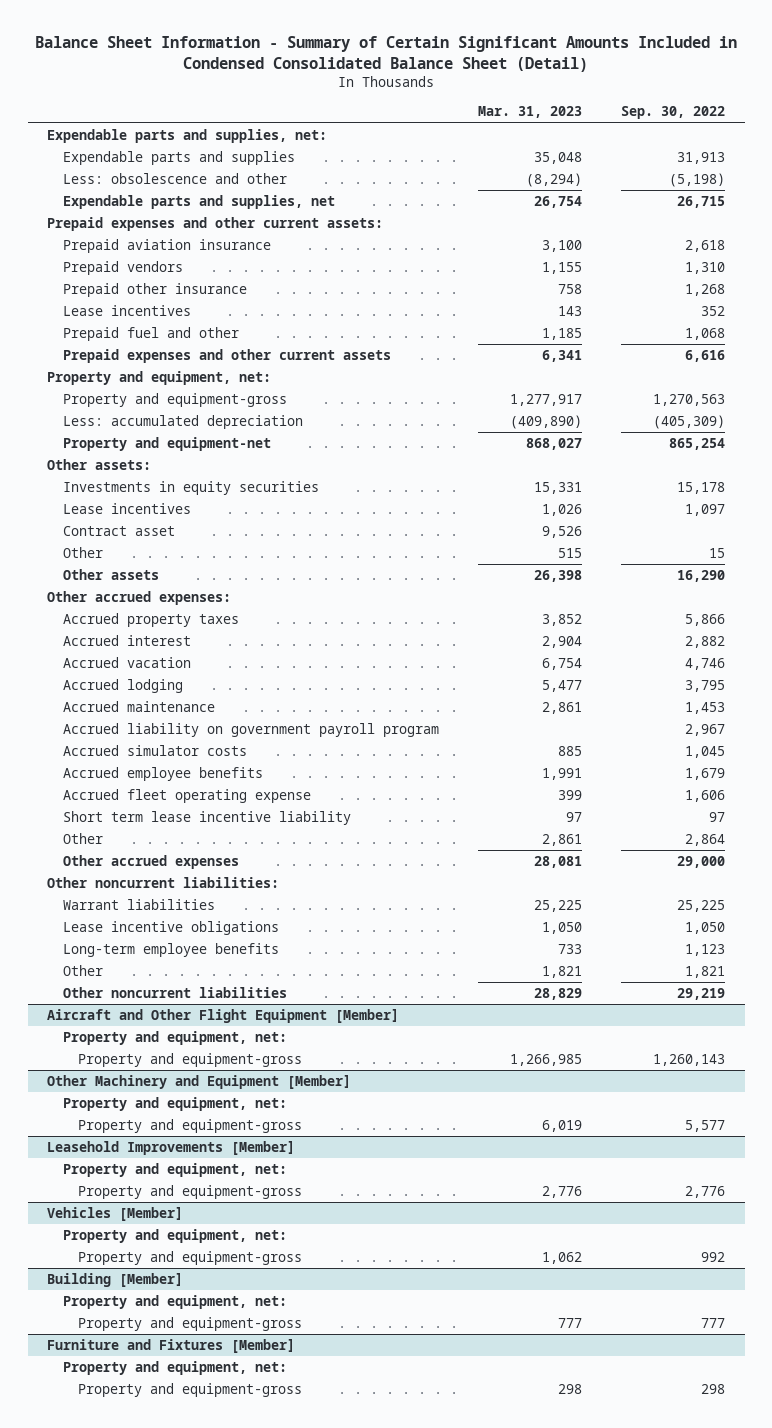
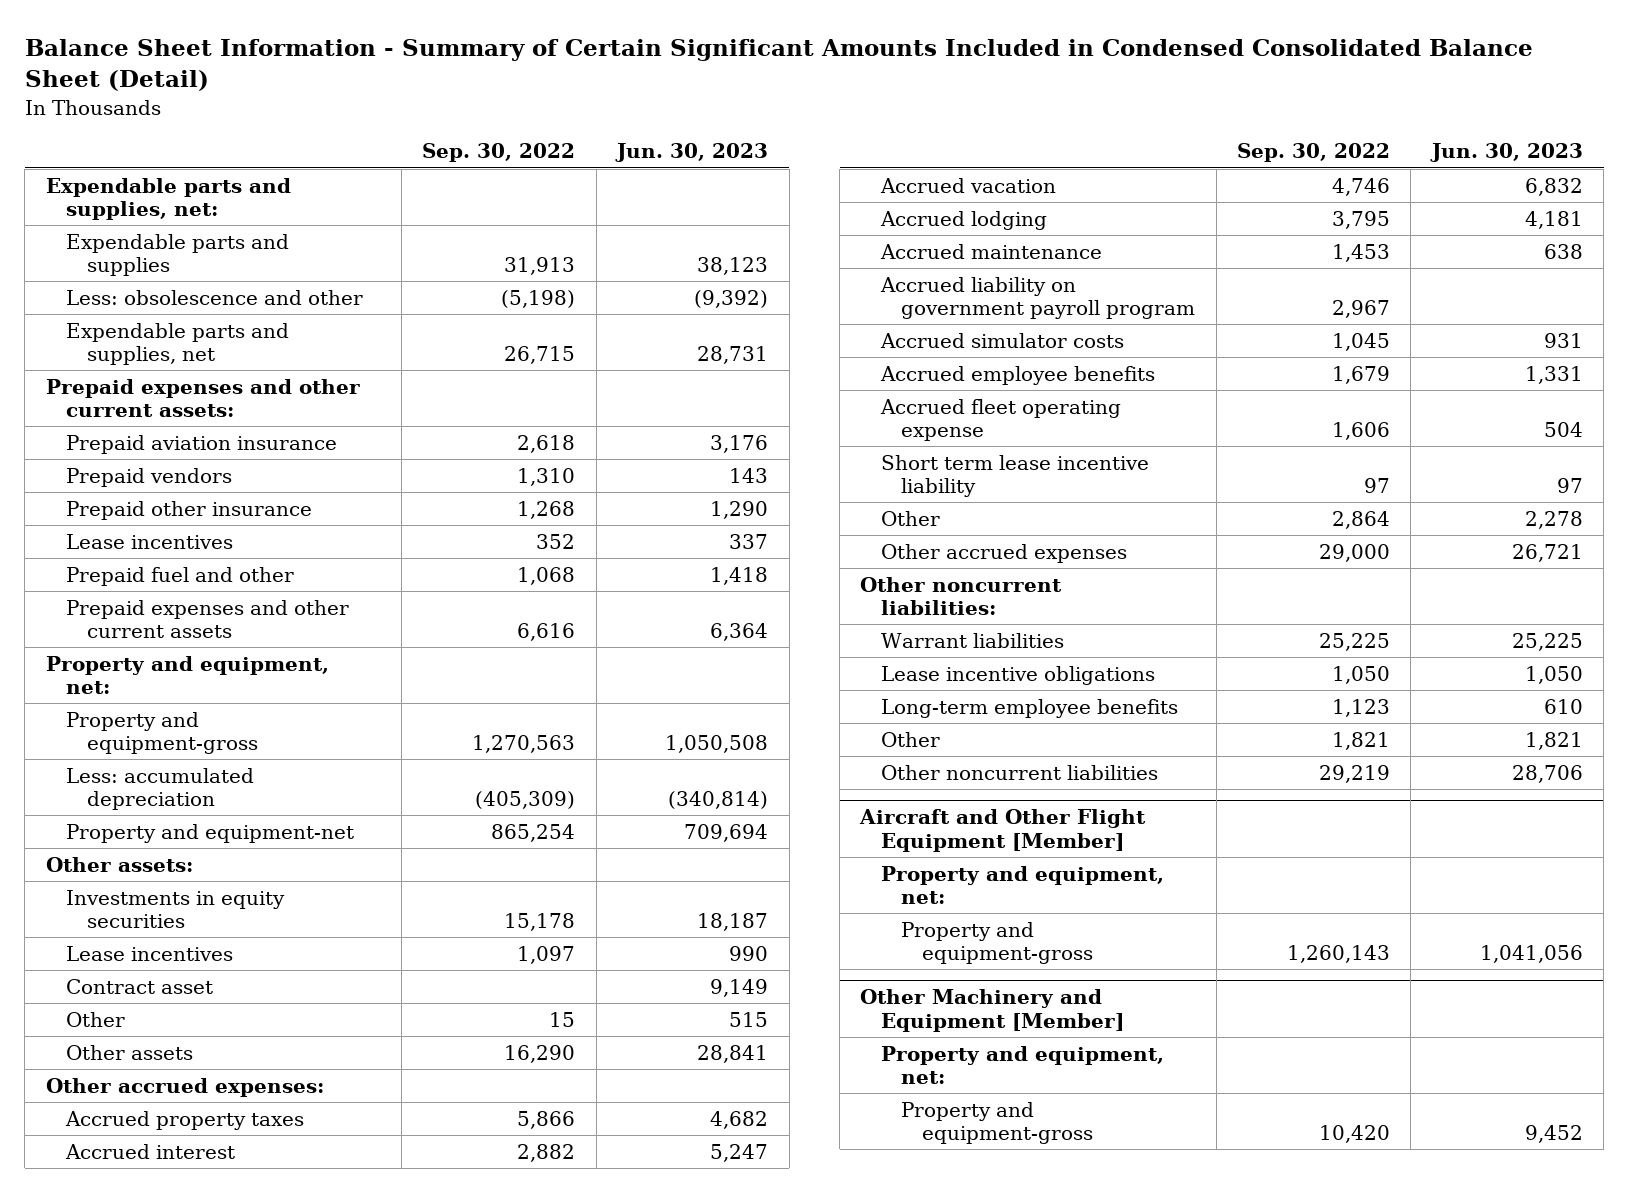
[477,106,582,119] Mar. 31, 2023 -> none
none -> [615,143,769,163] Jun. 30, 2023
[47,1141,296,1156] Leasehold Improvements [Member] -> none
[62,1163,287,1178] Property and equipment, net: -> none
[78,1185,303,1200] Property and equipment-gross -> none
[47,1207,184,1222] Vehicles [Member] -> none
[62,1229,287,1244] Property and equipment, net: -> none
[78,1251,303,1266] Property and equipment-gross -> none
[47,1273,184,1288] Building [Member] -> none
[62,1295,287,1310] Property and equipment, net: -> none
[78,1317,303,1332] Property and equipment-gross -> none
[47,1339,296,1354] Furniture and Fixtures [Member] -> none
[62,1361,287,1376] Property and equipment, net: -> none
[78,1383,303,1398] Property and equipment-gross -> none
[685,1120,726,1133] 5,577 -> [1319,1125,1391,1144] 10,420

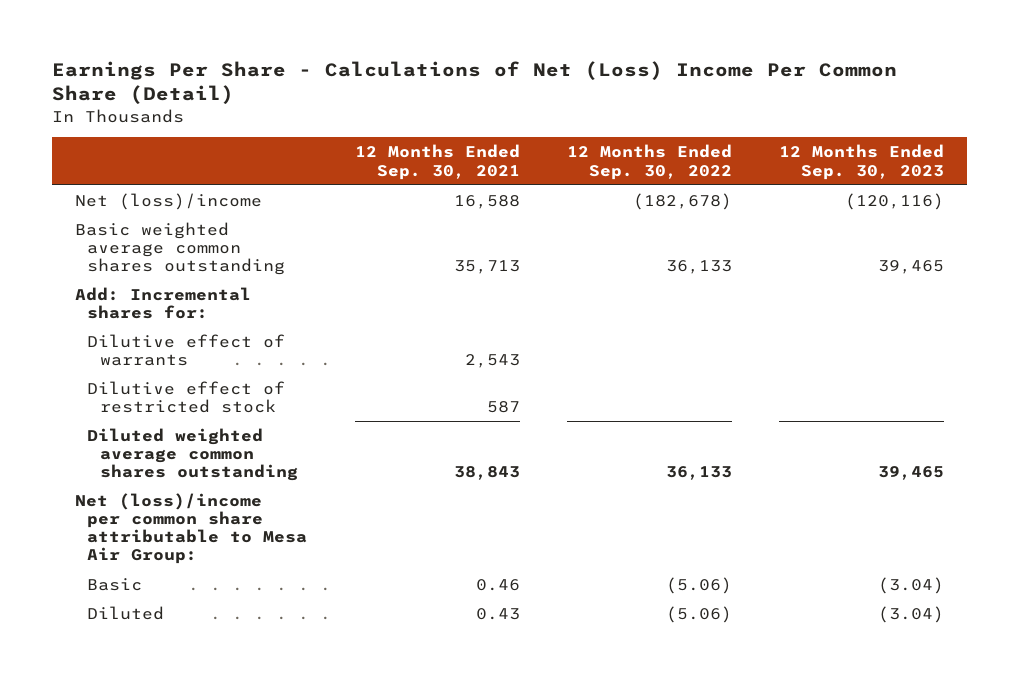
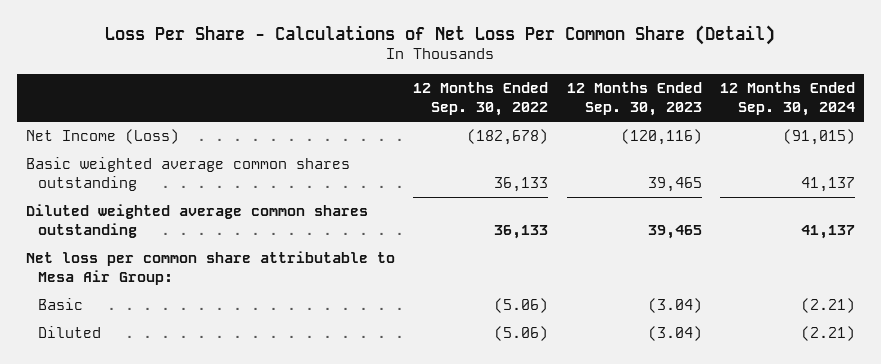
[51,61,897,105] Earnings Per Share - Calculations of Net (Loss) Income Per Common Share (Detail) -> [105,24,776,45] Loss Per Share - Calculations of Net Loss Per Common Share (Detail)
[354,144,520,180] 12 Months Ended Sep. 30, 2021 -> none
none -> [719,82,855,117] 12 Months Ended Sep. 30, 2024
[75,193,263,211] Net (loss)/income -> [26,129,180,145] Net Income (Loss)
[75,287,252,320] Add: Incremental shares for: -> none
[87,334,286,367] Dilutive effect of warrants -> none
[87,381,286,414] Dilutive effect of restricted stock -> none
[75,493,308,565] Net (loss)/income per common share attributable to Mesa Air Group: -> [26,251,396,286] Net loss per common share attributable to Mesa Air Group:

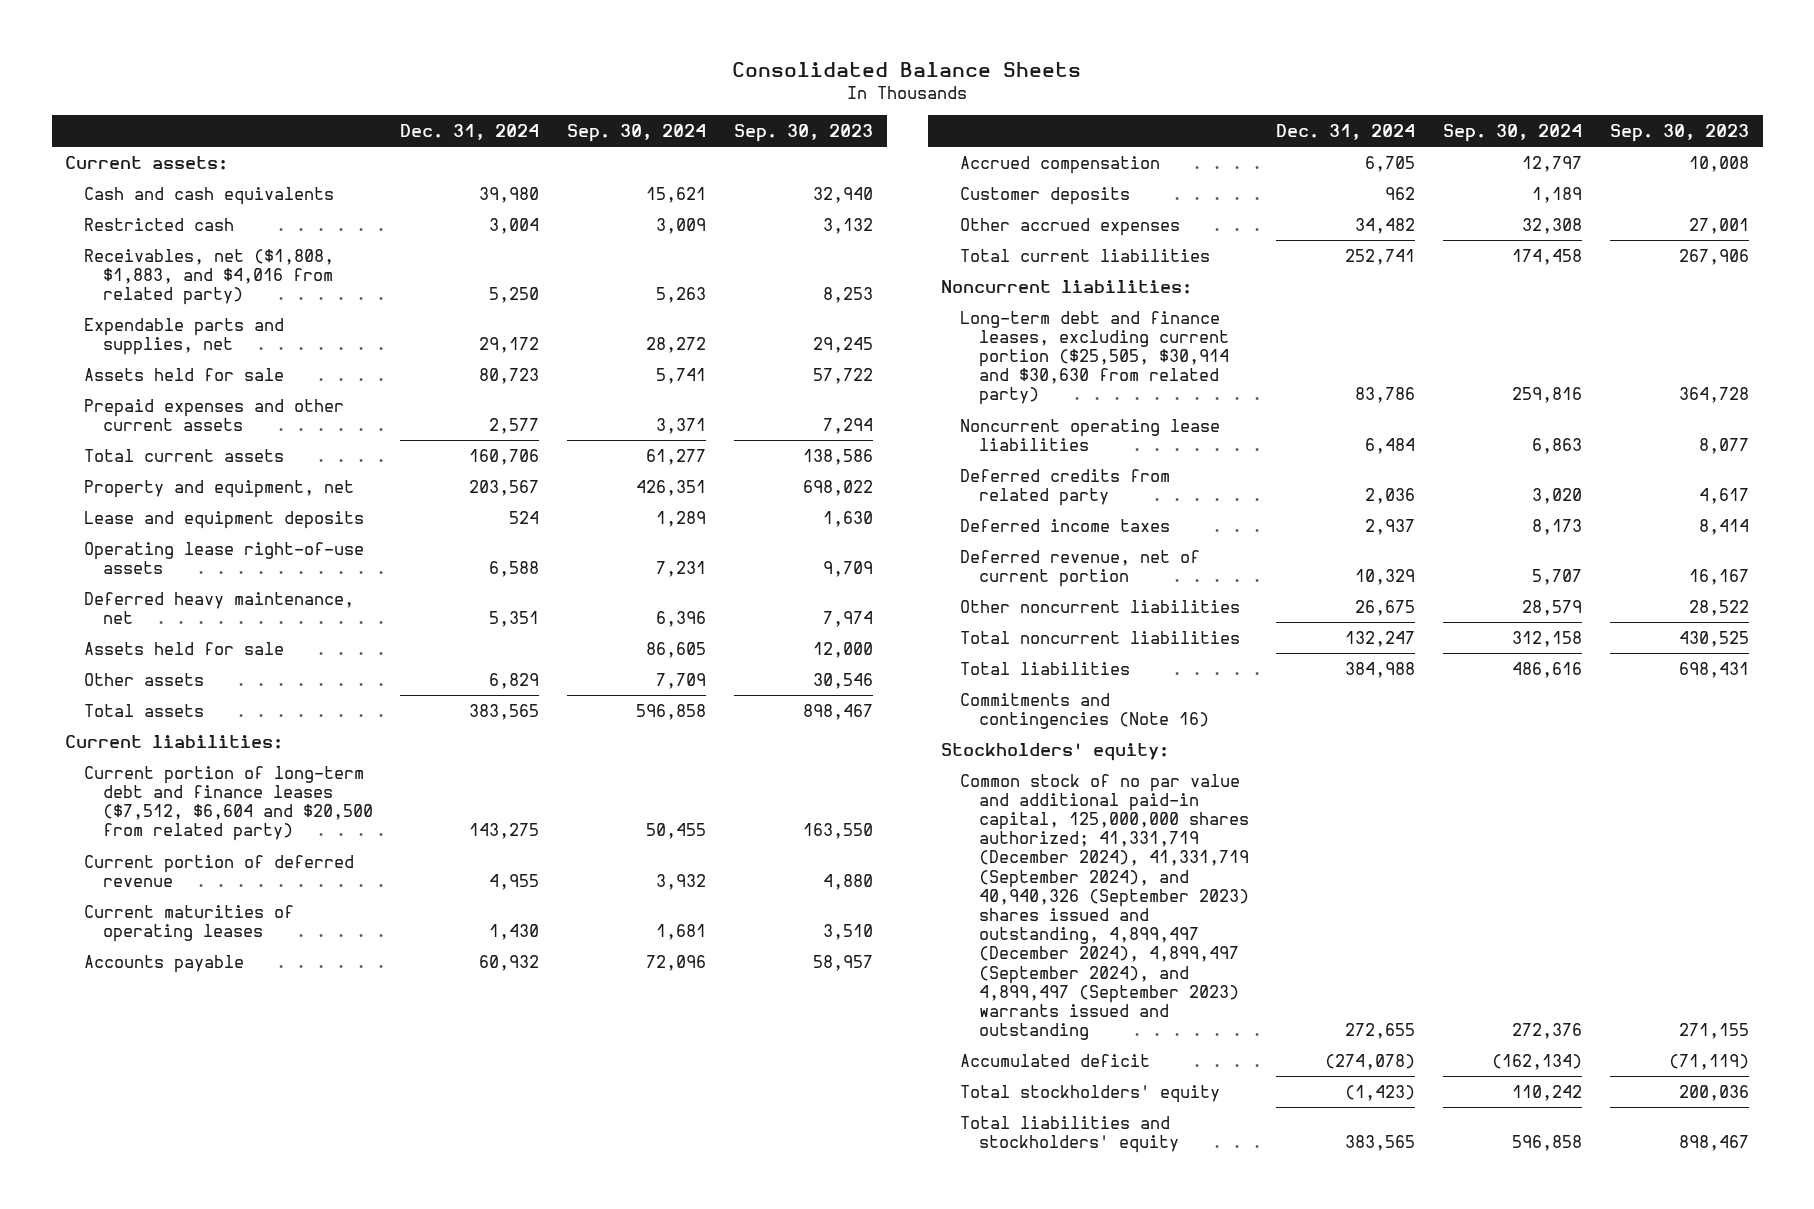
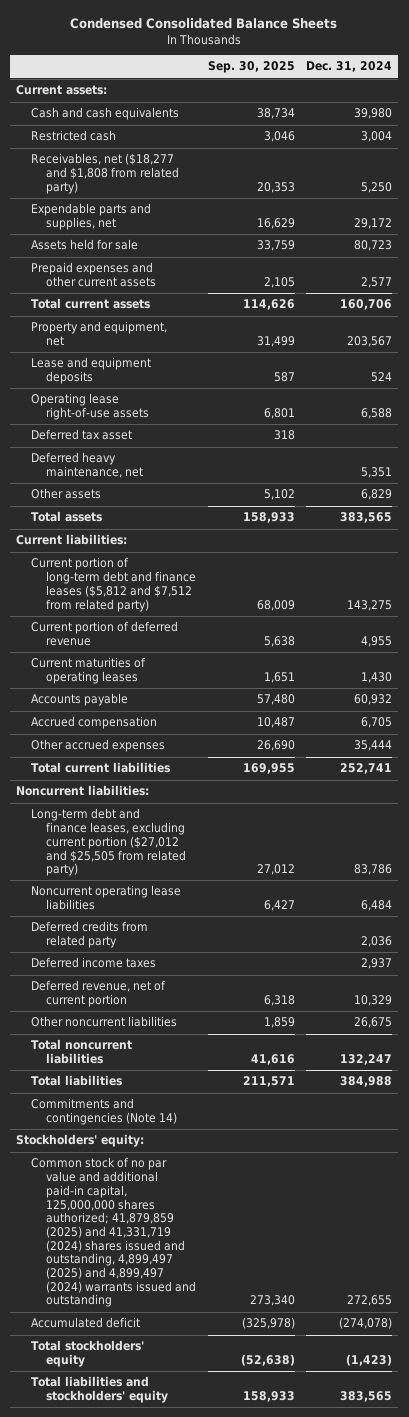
[732,61,1082,77] Consolidated Balance Sheets -> [70,18,338,30] Condensed Consolidated Balance Sheets
[567,124,707,143] Sep. 30, 2024 -> none
[733,124,873,143] Sep. 30, 2023 -> none
none -> [207,61,295,74] Sep. 30, 2025
[84,248,335,306] Receivables, net ($1,808, $1,883, and $4,016 from related party) -> [31,153,180,194] Receivables, net ($18,277 and $1,808 from related party)
none -> [31,429,133,441] Deferred tax asset
[84,641,285,655] Assets held for sale -> none
[84,765,373,842] Current portion of long-term debt and finance leases ($7,512, $6,604 and $20,500 from related party) -> [31,557,197,612] Current portion of long-term debt and finance leases ($5,812 and $7,512 from related party)
[959,186,1130,205] Customer deposits -> none
[1355,217,1416,234] 34,482 -> [354,740,393,752] 35,444
[959,310,1229,406] Long-term debt and finance leases, excluding current portion ($25,505, $30,914 and $30,630 from related party) -> [31,808,187,877] Long-term debt and finance leases, excluding current portion ($27,012 and $25,505 from related party)
[959,692,1209,729] Commitments and contingencies (Note 16) -> [31,1098,178,1126] Commitments and contingencies (Note 14)
[959,773,1249,1041] Common stock of no par value and additional paid-in capital, 125,000,000 shares authorized; 41,331,719 (December 2024), 41,331,719 (September 2024), and 40,940,326 (September 2023) shares issued and outstanding, 4,899,497 (December 2024), 4,899,497 (September 2024), and 4,899,497 (September 2023) warrants issued and outstanding -> [31,1157,197,1308] Common stock of no par value and additional paid-in capital, 125,000,000 shares authorized; 41,879,859 (2025) and 41,331,719 (2024) shares issued and outstanding, 4,899,497 (2025) and 4,899,497 (2024) warrants issued and outstanding

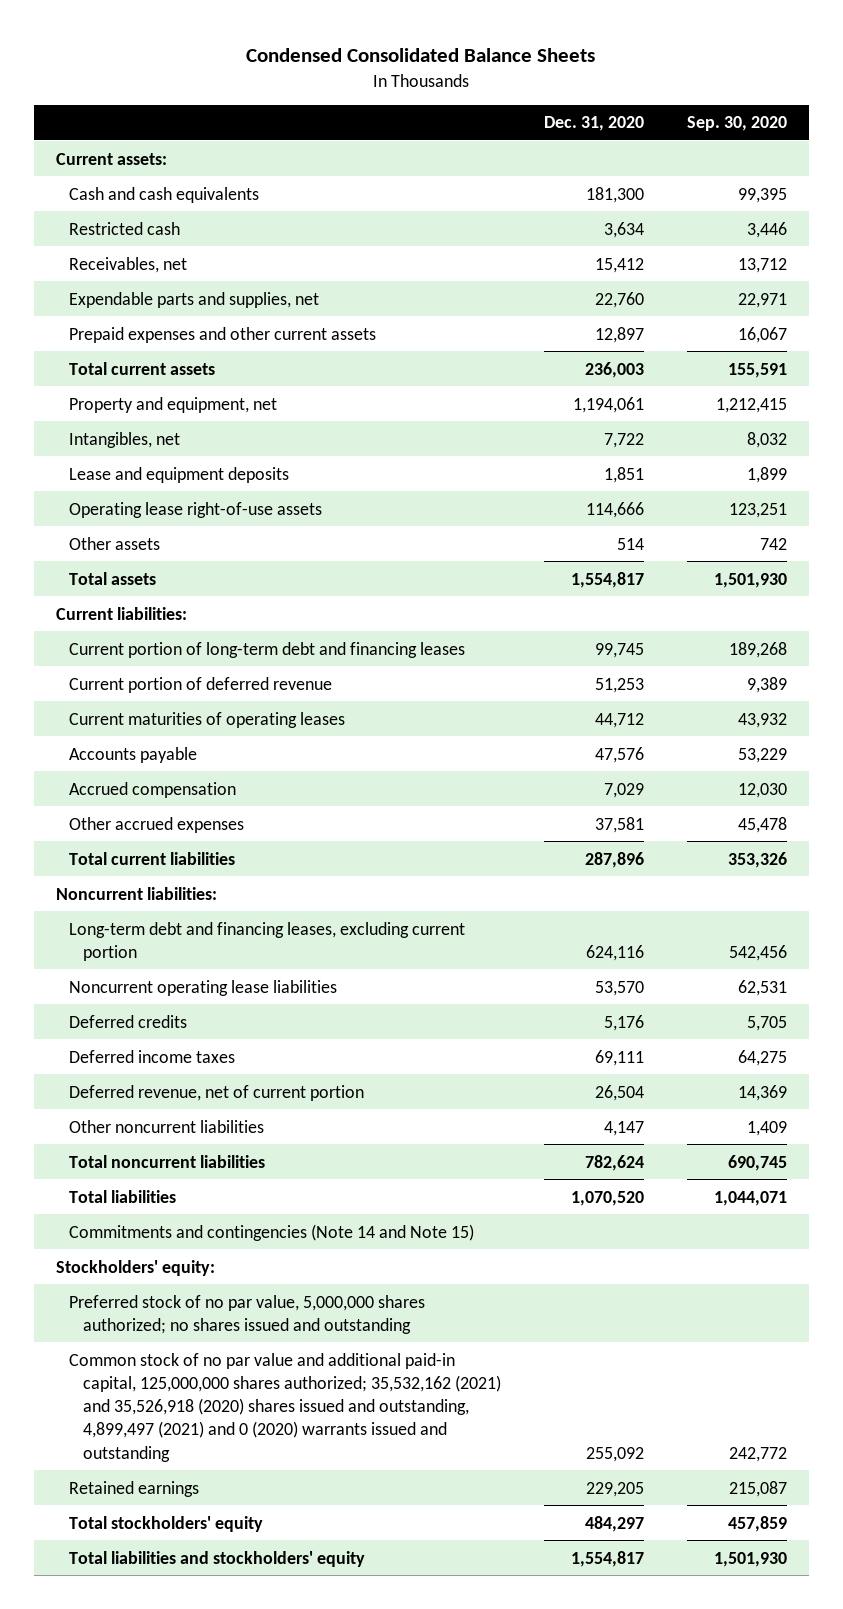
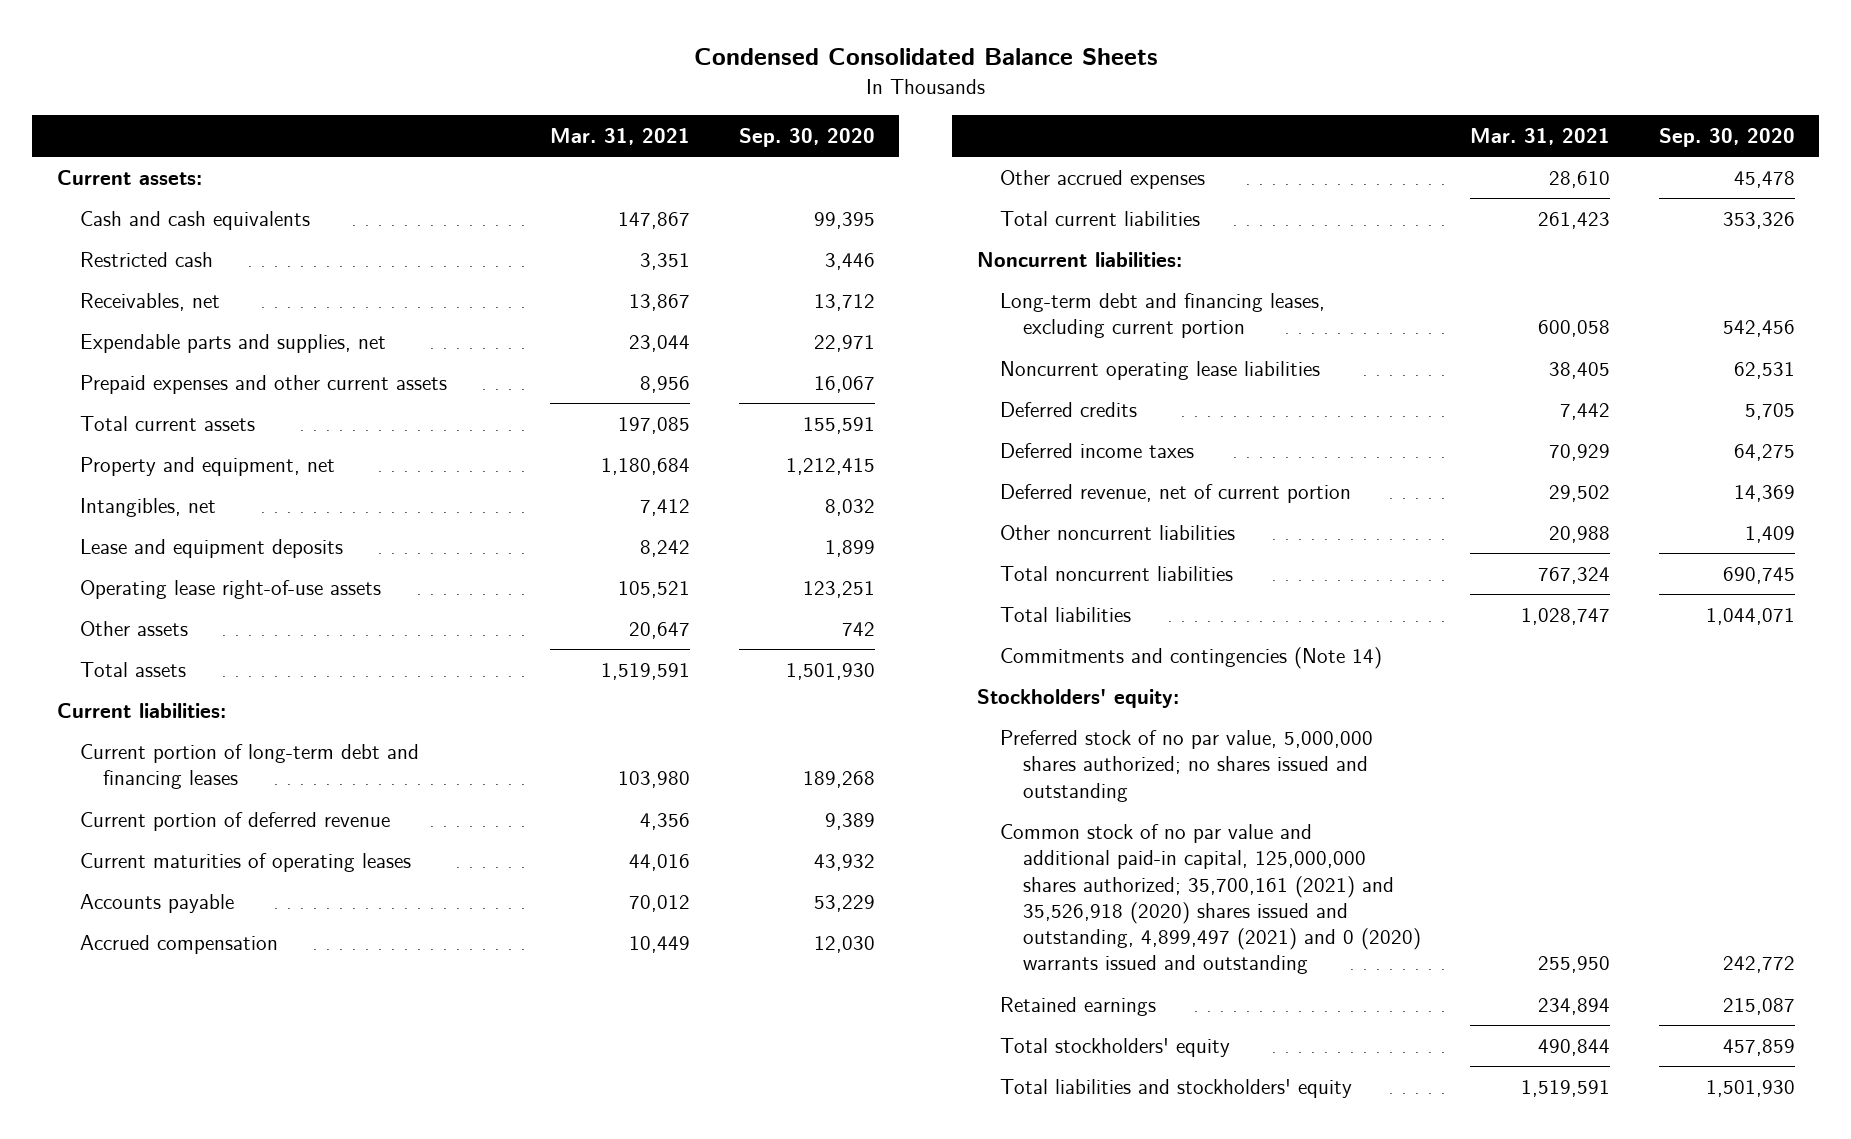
[544,116,645,132] Dec. 31, 2020 -> none
none -> [550,128,691,146] Mar. 31, 2021
[69,1223,475,1241] Commitments and contingencies (Note 14 and Note 15) -> [999,647,1382,670] Commitments and contingencies (Note 14)
[69,1352,501,1462] Common stock of no par value and additional paid-in capital, 125,000,000 shares authorized; 35,532,162 (2021) and 35,526,918 (2020) shares issued and outstanding, 4,899,497 (2021) and 0 (2020) warrants issued and outstanding -> [999,824,1422,975] Common stock of no par value and additional paid-in capital, 125,000,000 shares authorized; 35,700,161 (2021) and 35,526,918 (2020) shares issued and outstanding, 4,899,497 (2021) and 0 (2020) warrants issued and outstanding

